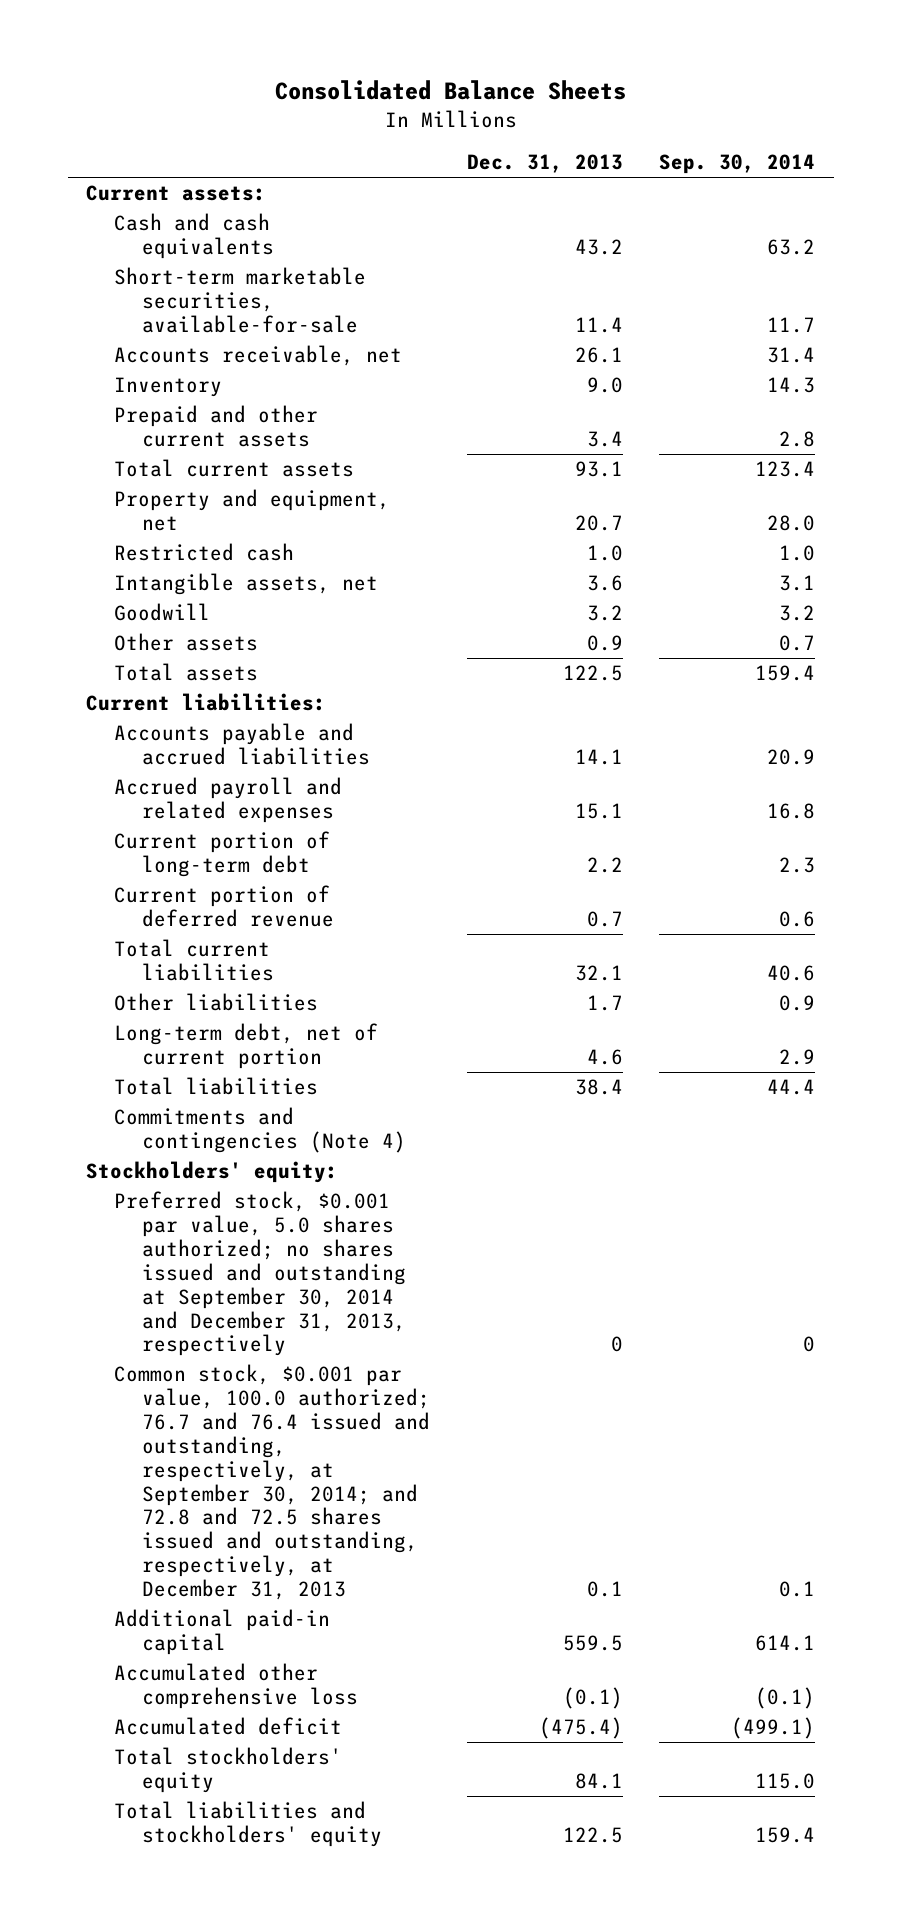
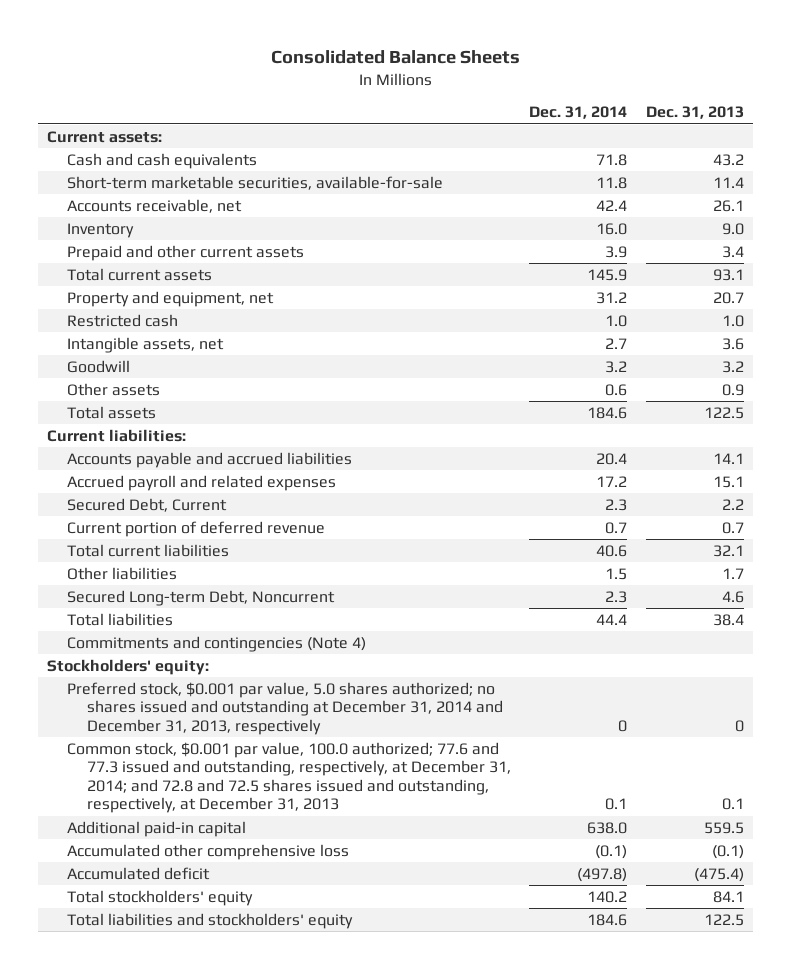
[659,154,816,175] Sep. 30, 2014 -> none
none -> [529,106,628,120] Dec. 31, 2014
[113,831,330,878] Current portion of long-term debt -> [67,497,228,512] Secured Debt, Current
[113,1023,378,1070] Long-term debt, net of current portion -> [67,589,336,606] Secured Long-term Debt, Noncurrent
[113,1191,406,1357] Preferred stock, $0.001 par value, 5.0 shares authorized; no shares issued and outstanding at September 30, 2014 and December 31, 2013, respectively -> [67,681,504,735] Preferred stock, $0.001 par value, 5.0 shares authorized; no shares issued and outstanding at December 31, 2014 and December 31, 2013, respectively
[113,1364,430,1601] Common stock, $0.001 par value, 100.0 authorized; 76.7 and 76.4 issued and outstanding, respectively, at September 30, 2014; and 72.8 and 72.5 shares issued and outstanding, respectively, at December 31, 2013 -> [67,741,512,814] Common stock, $0.001 par value, 100.0 authorized; 77.6 and 77.3 issued and outstanding, respectively, at December 31, 2014; and 72.8 and 72.5 shares issued and outstanding, respectively, at December 31, 2013

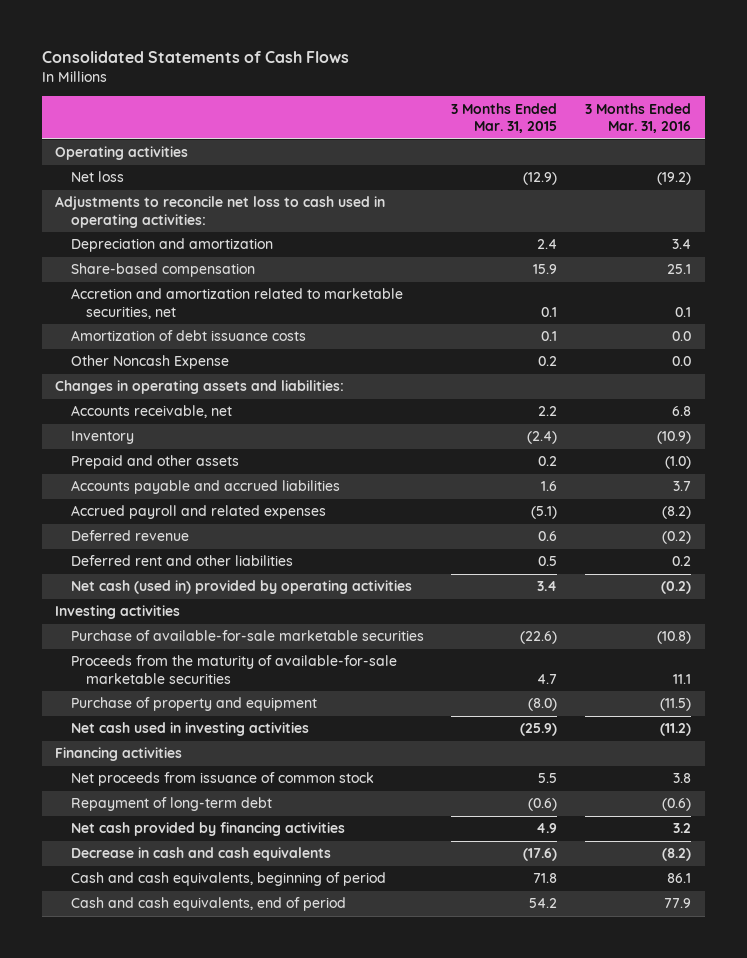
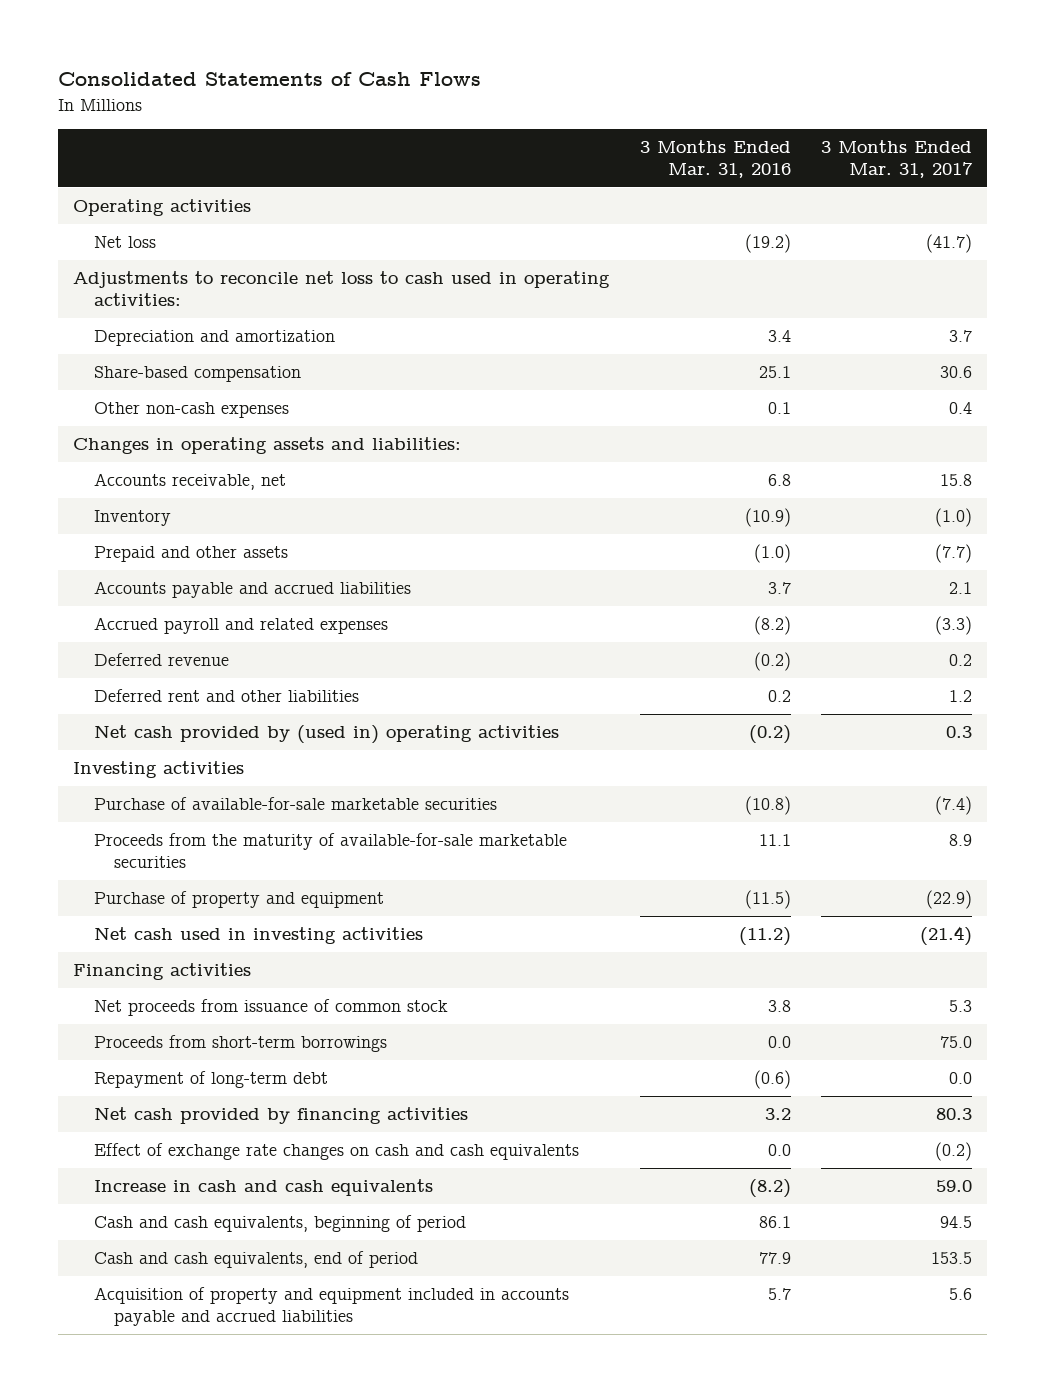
[451,102,558,134] 3 Months Ended Mar. 31, 2015 -> none
none -> [821,139,974,178] 3 Months Ended Mar. 31, 2017
[70,288,403,319] Accretion and amortization related to marketable securities, net -> none
[70,330,306,342] Amortization of debt issuance costs -> none
[70,355,229,370] Other Noncash Expense -> none
none -> [93,402,289,419] Other non-cash expenses
[70,580,412,595] Net cash (used in) provided by operating activities -> [93,725,559,745] Net cash provided by (used in) operating activities
none -> [93,1035,387,1053] Proceeds from short-term borrowings
none -> [93,1143,579,1161] Effect of exchange rate changes on cash and cash equivalents
[70,847,331,862] Decrease in cash and cash equivalents -> [93,1179,433,1197] Increase in cash and cash equivalents
none -> [93,1287,569,1327] Acquisition of property and equipment included in accounts payable and accrued liabilities

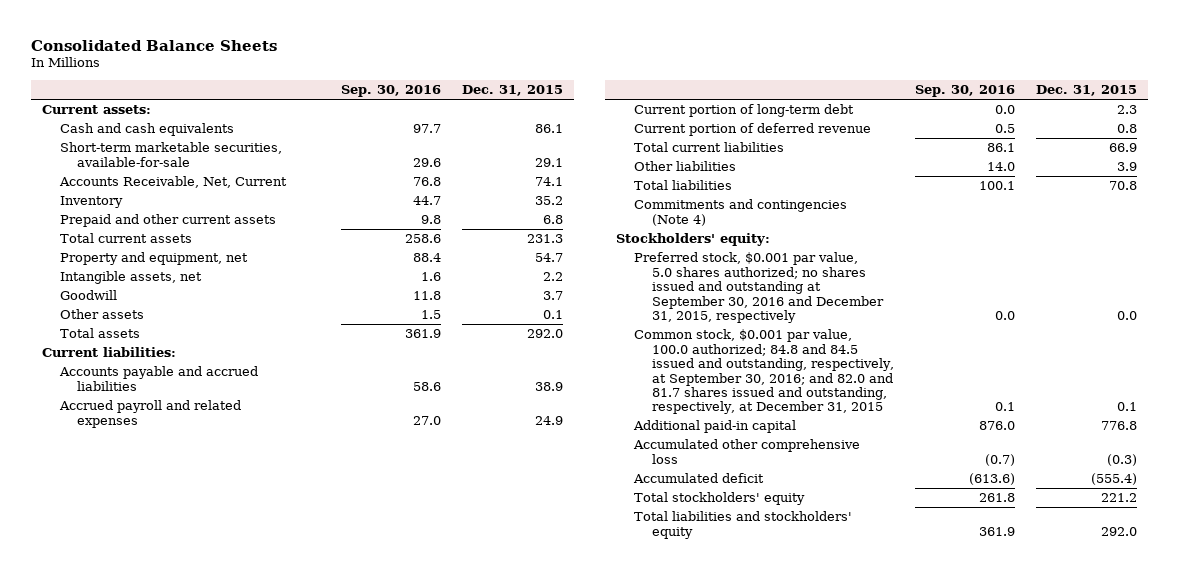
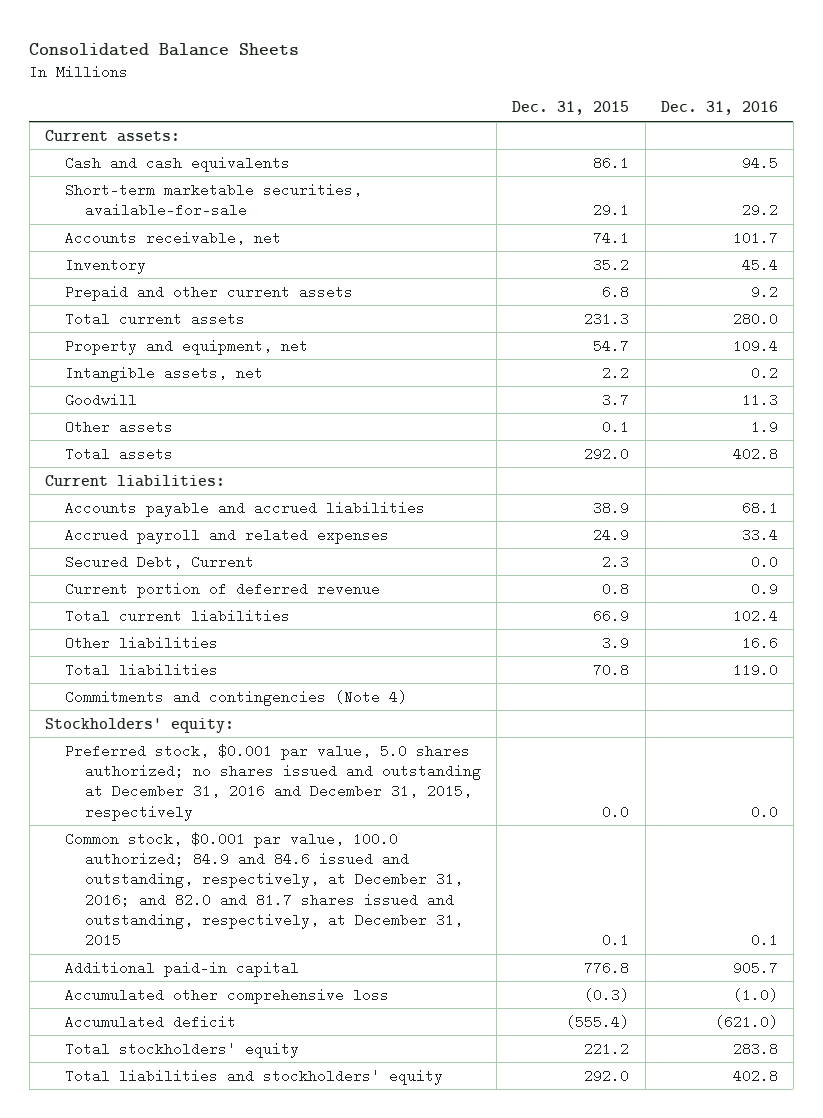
[340,85,441,98] Sep. 30, 2016 -> none
none -> [660,101,778,116] Dec. 31, 2016
[58,176,287,189] Accounts Receivable, Net, Current -> [64,230,281,245] Accounts receivable, net
[633,104,854,118] Current portion of long-term debt -> [64,554,254,569] Secured Debt, Current
[633,252,884,323] Preferred stock, $0.001 par value, 5.0 shares authorized; no shares issued and outstanding at September 30, 2016 and December 31, 2015, respectively -> [64,743,482,821] Preferred stock, $0.001 par value, 5.0 shares authorized; no shares issued and outstanding at December 31, 2016 and December 31, 2015, respectively
[633,329,894,415] Common stock, $0.001 par value, 100.0 authorized; 84.8 and 84.5 issued and outstanding, respectively, at September 30, 2016; and 82.0 and 81.7 shares issued and outstanding, respectively, at December 31, 2015 -> [64,831,464,948] Common stock, $0.001 par value, 100.0 authorized; 84.9 and 84.6 issued and outstanding, respectively, at December 31, 2016; and 82.0 and 81.7 shares issued and outstanding, respectively, at December 31, 2015

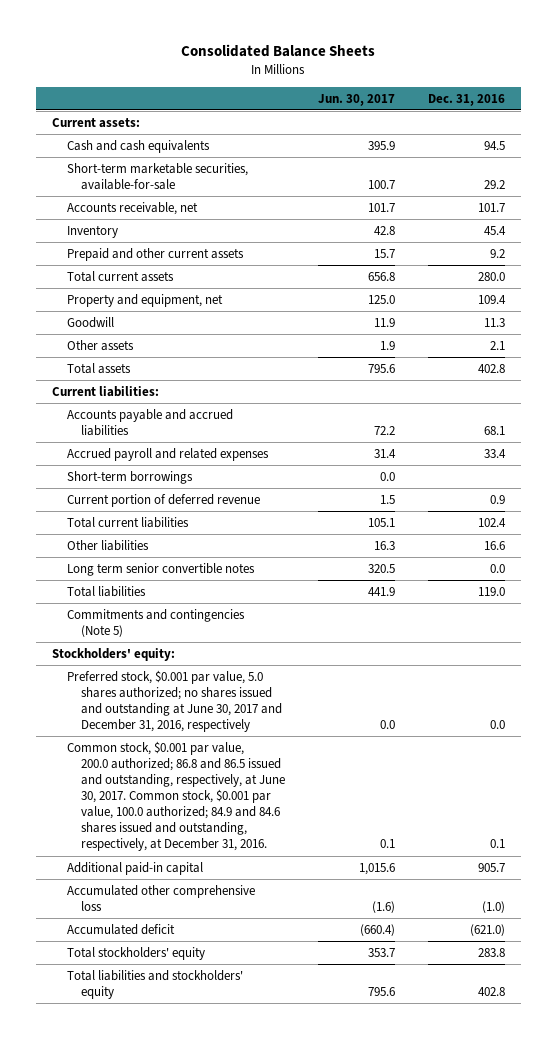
[512,101,630,116] Dec. 31, 2015 -> none
none -> [318,93,396,106] Jun. 30, 2017
[64,365,263,382] Intangible assets, net -> none
[750,419,778,434] 1.9 -> [489,340,505,350] 2.1
[64,554,254,569] Secured Debt, Current -> none
none -> [66,470,193,484] Short-term borrowings
none -> [66,562,255,576] Long term senior convertible notes
[64,689,407,706] Commitments and contingencies (Note 4) -> [66,608,245,637] Commitments and contingencies (Note 5)
[64,743,482,821] Preferred stock, $0.001 par value, 5.0 shares authorized; no shares issued and outstanding at December 31, 2016 and December 31, 2015, respectively -> [66,669,283,733] Preferred stock, $0.001 par value, 5.0 shares authorized; no shares issued and outstanding at June 30, 2017 and December 31, 2016, respectively
[64,831,464,948] Common stock, $0.001 par value, 100.0 authorized; 84.9 and 84.6 issued and outstanding, respectively, at December 31, 2016; and 82.0 and 81.7 shares issued and outstanding, respectively, at December 31, 2015 -> [66,740,286,852] Common stock, $0.001 par value, 200.0 authorized; 86.8 and 86.5 issued and outstanding, respectively, at June 30, 2017. Common stock, $0.001 par value, 100.0 authorized; 84.9 and 84.6 shares issued and outstanding, respectively, at December 31, 2016.

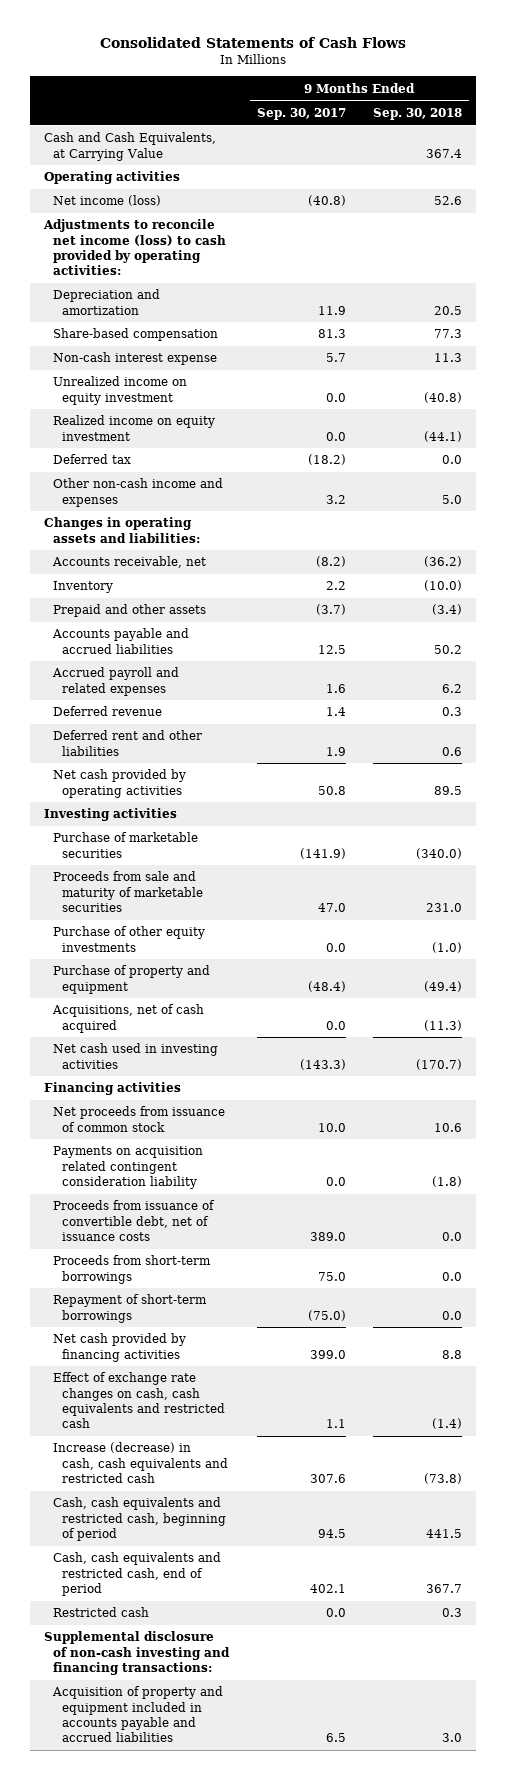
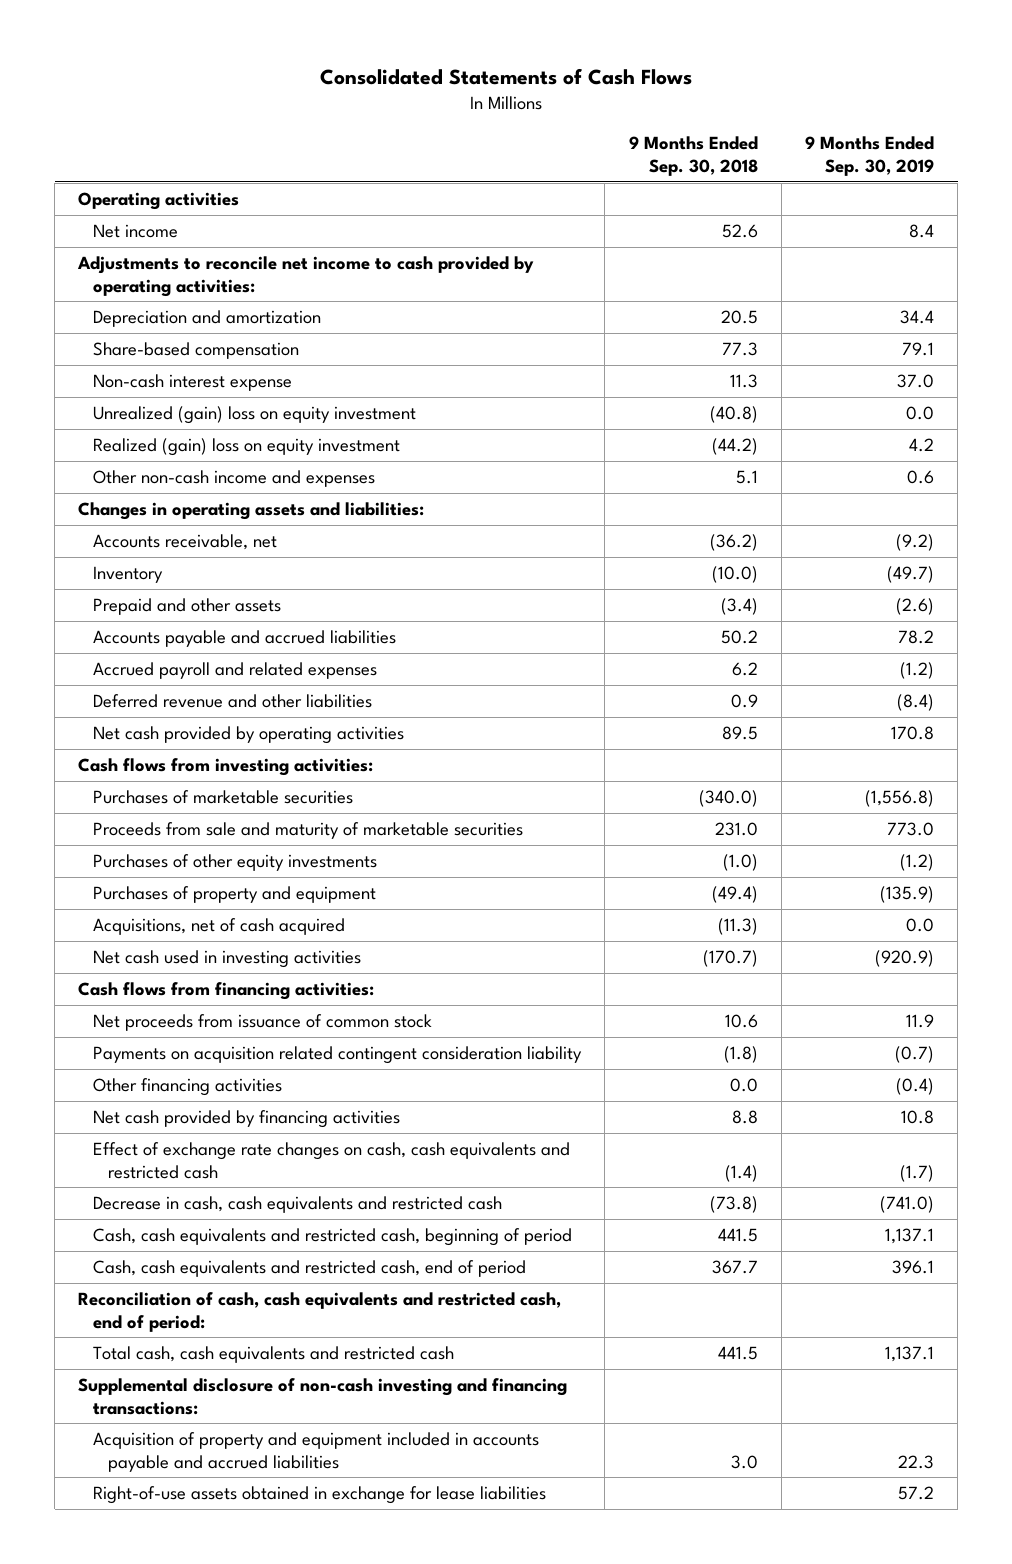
[256,107,346,120] Sep. 30, 2017 -> none
none -> [804,136,934,176] 9 Months Ended Sep. 30, 2019
[43,132,216,161] Cash and Cash Equivalents, at Carrying Value -> none
[53,195,162,207] Net income (loss) -> [93,223,179,238] Net income
[42,219,227,276] Adjustments to reconcile net income (loss) to cash provided by operating activities: -> [77,255,535,297] Adjustments to reconcile net income to cash provided by operating activities:
[53,454,132,465] Deferred tax -> none
[53,376,188,405] Unrealized income on equity investment -> [93,405,417,424] Unrealized (gain) loss on equity investment
[53,415,216,441] Realized income on equity investment -> [93,437,401,456] Realized (gain) loss on equity investment
[424,430,463,442] (44.1) -> [711,437,758,455] (44.2)
[442,494,463,504] 5.0 -> [735,469,758,484] 5.1
[53,706,163,717] Deferred revenue -> none
[53,730,203,756] Deferred rent and other liabilities -> [93,693,373,708] Deferred revenue and other liabilities
[442,746,463,756] 0.6 -> [730,693,758,708] 0.9
[43,808,177,822] Investing activities -> [78,757,374,776] Cash flows from investing activities:
[53,832,199,858] Purchase of marketable securities -> [93,789,354,804] Purchases of marketable securities
[53,926,206,952] Purchase of other equity investments -> [93,853,378,871] Purchases of other equity investments
[53,965,211,994] Purchase of property and equipment -> [93,885,377,903] Purchases of property and equipment
[43,1082,181,1096] Financing activities -> [78,981,375,1000] Cash flows from financing activities:
[53,1200,216,1241] Proceeds from issuance of convertible debt, net of issuance costs -> none
[53,1255,212,1284] Proceeds from short-term borrowings -> none
[53,1294,208,1323] Repayment of short-term borrowings -> none
none -> [93,1077,283,1096] Other financing activities
[53,1442,229,1483] Increase (decrease) in cash, cash equivalents and restricted cash -> [93,1195,503,1213] Decrease in cash, cash equivalents and restricted cash
[53,1607,150,1618] Restricted cash -> none
none -> [78,1291,562,1332] Reconciliation of cash, cash equivalents and restricted cash, end of period:
none -> [93,1345,455,1363] Total cash, cash equivalents and restricted cash
none -> [93,1485,547,1504] Right-of-use assets obtained in exchange for lease liabilities

